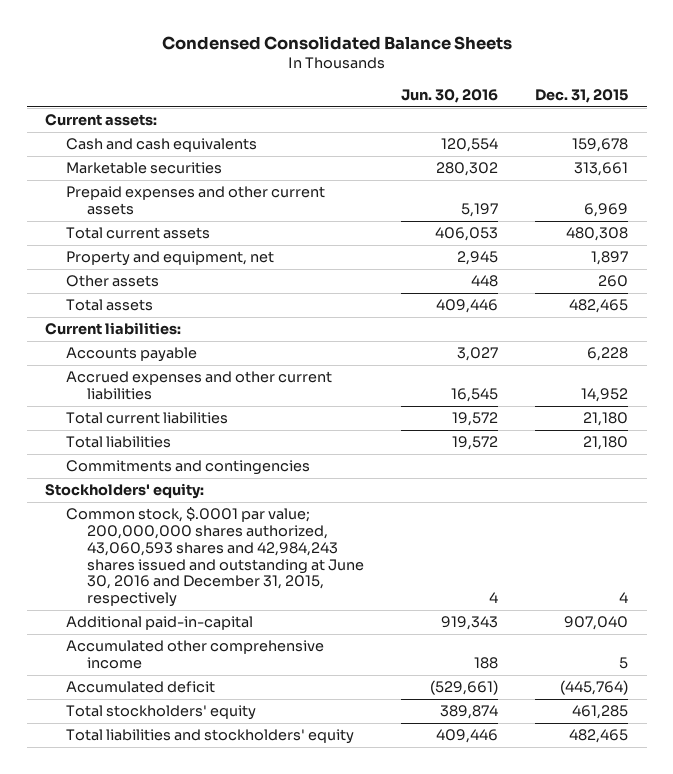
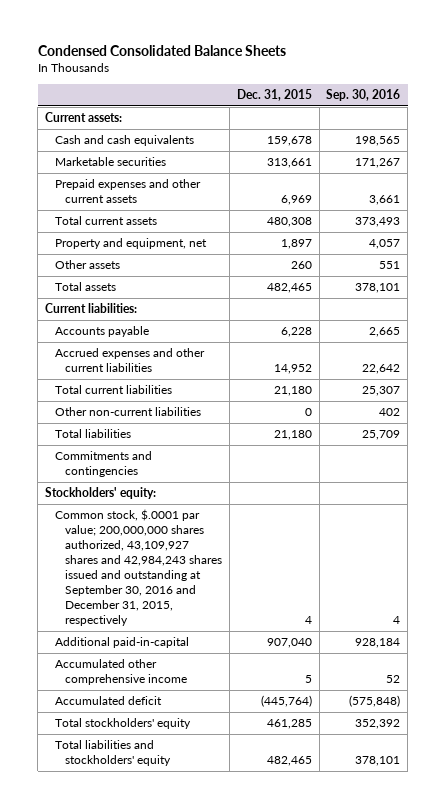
[401,88,499,103] Jun. 30, 2016 -> none
none -> [326,88,401,101] Sep. 30, 2016
none -> [55,407,202,417] Other non-current liabilities
[66,507,365,608] Common stock, $.0001 par value; 200,000,000 shares authorized, 43,060,593 shares and 42,984,243 shares issued and outstanding at June 30, 2016 and December 31, 2015, respectively -> [55,509,223,627] Common stock, $.0001 par value; 200,000,000 shares authorized, 43,109,927 shares and 42,984,243 shares issued and outstanding at September 30, 2016 and December 31, 2015, respectively

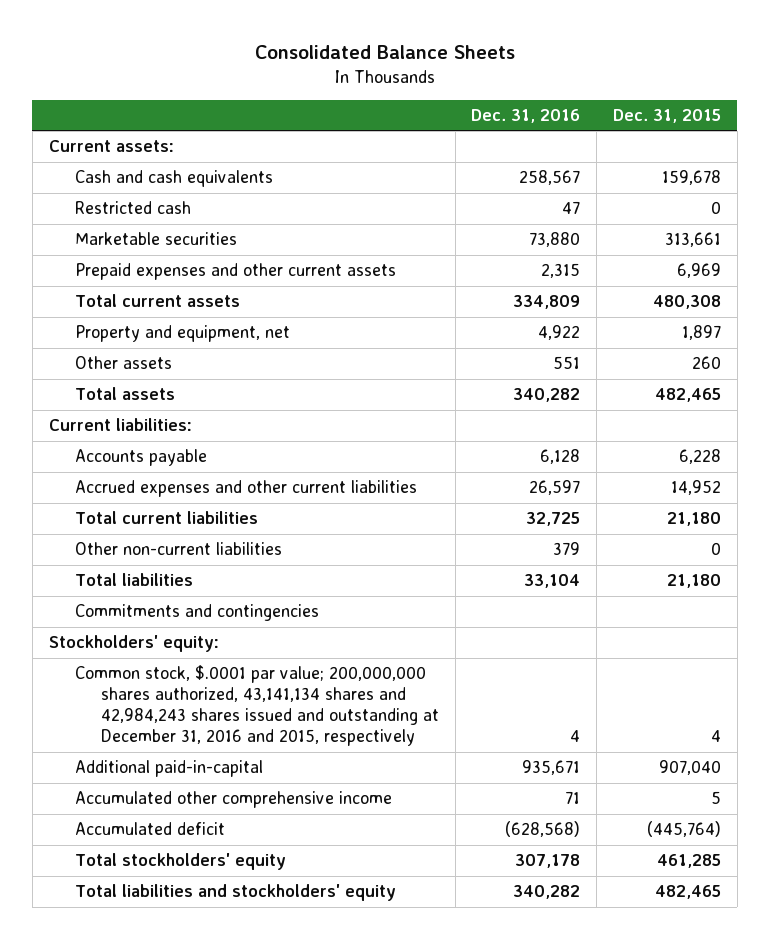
[37,45,286,57] Condensed Consolidated Balance Sheets -> [254,45,515,60] Consolidated Balance Sheets
[326,88,401,101] Sep. 30, 2016 -> none
none -> [471,108,581,123] Dec. 31, 2016
none -> [74,201,191,215] Restricted cash
[55,509,223,627] Common stock, $.0001 par value; 200,000,000 shares authorized, 43,109,927 shares and 42,984,243 shares issued and outstanding at September 30, 2016 and December 31, 2015, respectively -> [74,665,440,747] Common stock, $.0001 par value; 200,000,000 shares authorized, 43,141,134 shares and 42,984,243 shares issued and outstanding at December 31, 2016 and 2015, respectively

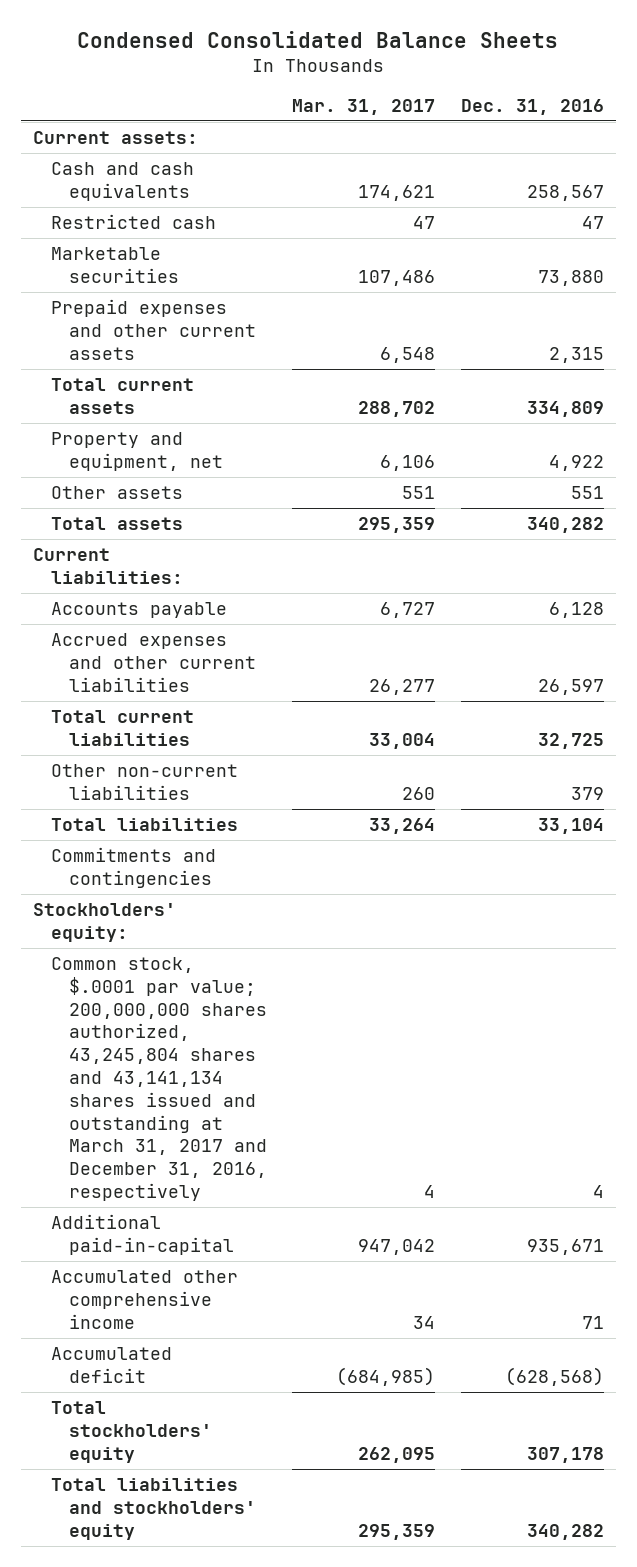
[254,45,515,60] Consolidated Balance Sheets -> [77,31,559,49] Condensed Consolidated Balance Sheets
[612,108,721,123] Dec. 31, 2015 -> none
none -> [292,98,436,115] Mar. 31, 2017
[74,665,440,747] Common stock, $.0001 par value; 200,000,000 shares authorized, 43,141,134 shares and 42,984,243 shares issued and outstanding at December 31, 2016 and 2015, respectively -> [51,956,268,1202] Common stock, $.0001 par value; 200,000,000 shares authorized, 43,245,804 shares and 43,141,134 shares issued and outstanding at March 31, 2017 and December 31, 2016, respectively

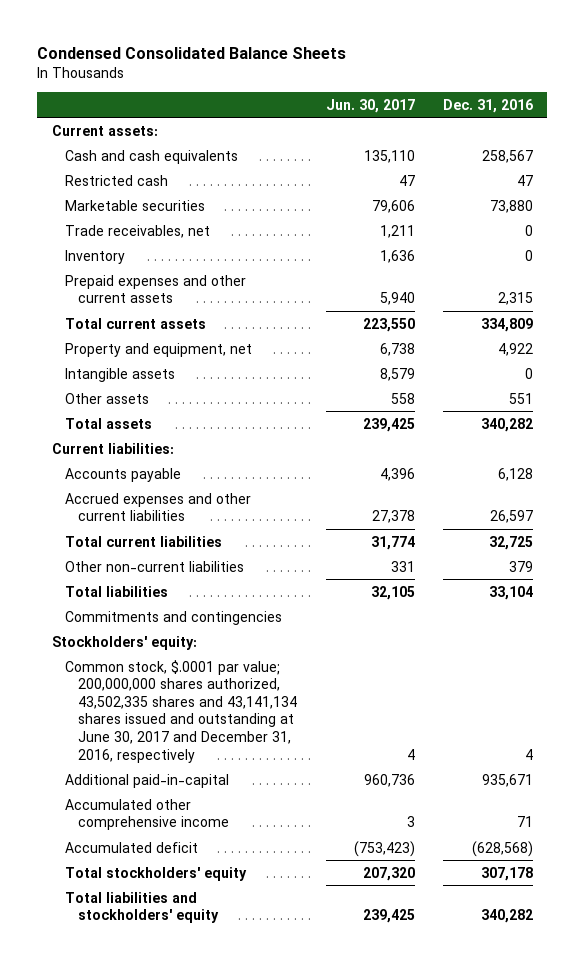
[292,98,436,115] Mar. 31, 2017 -> none
none -> [325,98,415,113] Jun. 30, 2017
none -> [64,224,210,238] Trade receivables, net
none -> [64,249,125,264] Inventory
none -> [64,367,175,382] Intangible assets
[51,956,268,1202] Common stock, $.0001 par value; 200,000,000 shares authorized, 43,245,804 shares and 43,141,134 shares issued and outstanding at March 31, 2017 and December 31, 2016, respectively -> [64,659,298,763] Common stock, $.0001 par value; 200,000,000 shares authorized, 43,502,335 shares and 43,141,134 shares issued and outstanding at June 30, 2017 and December 31, 2016, respectively

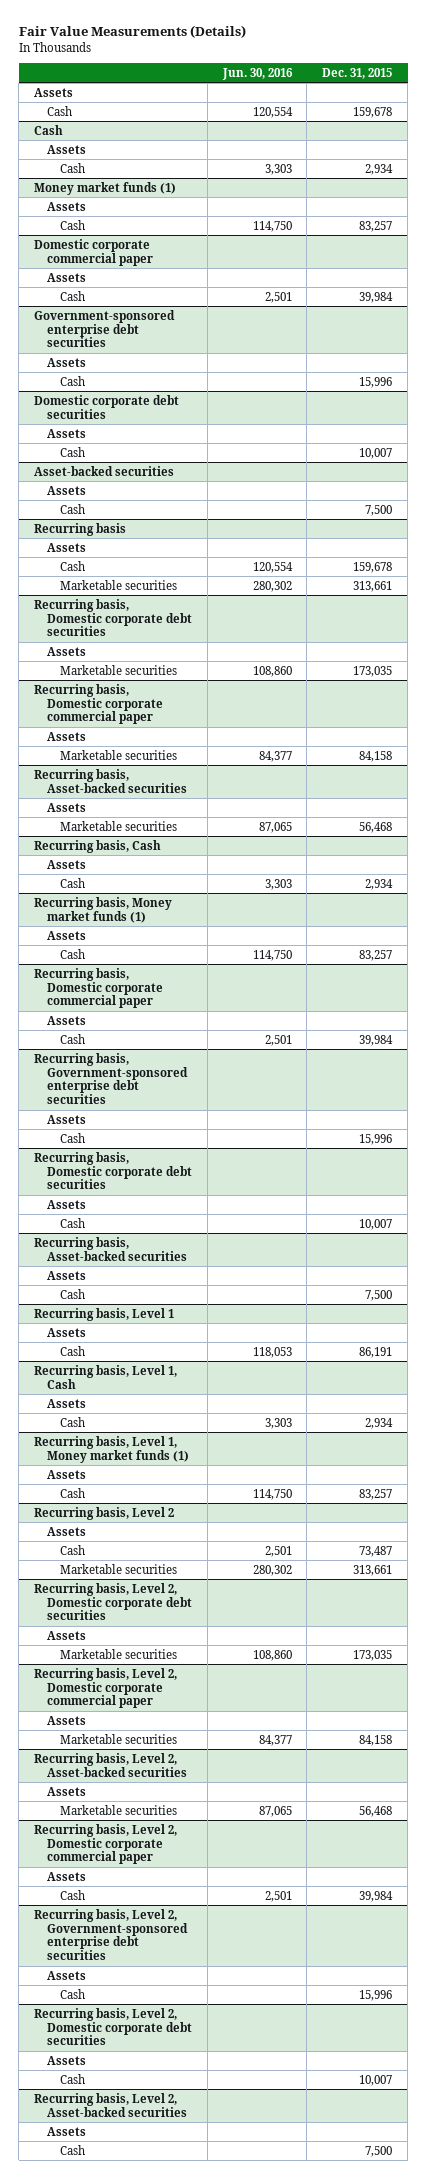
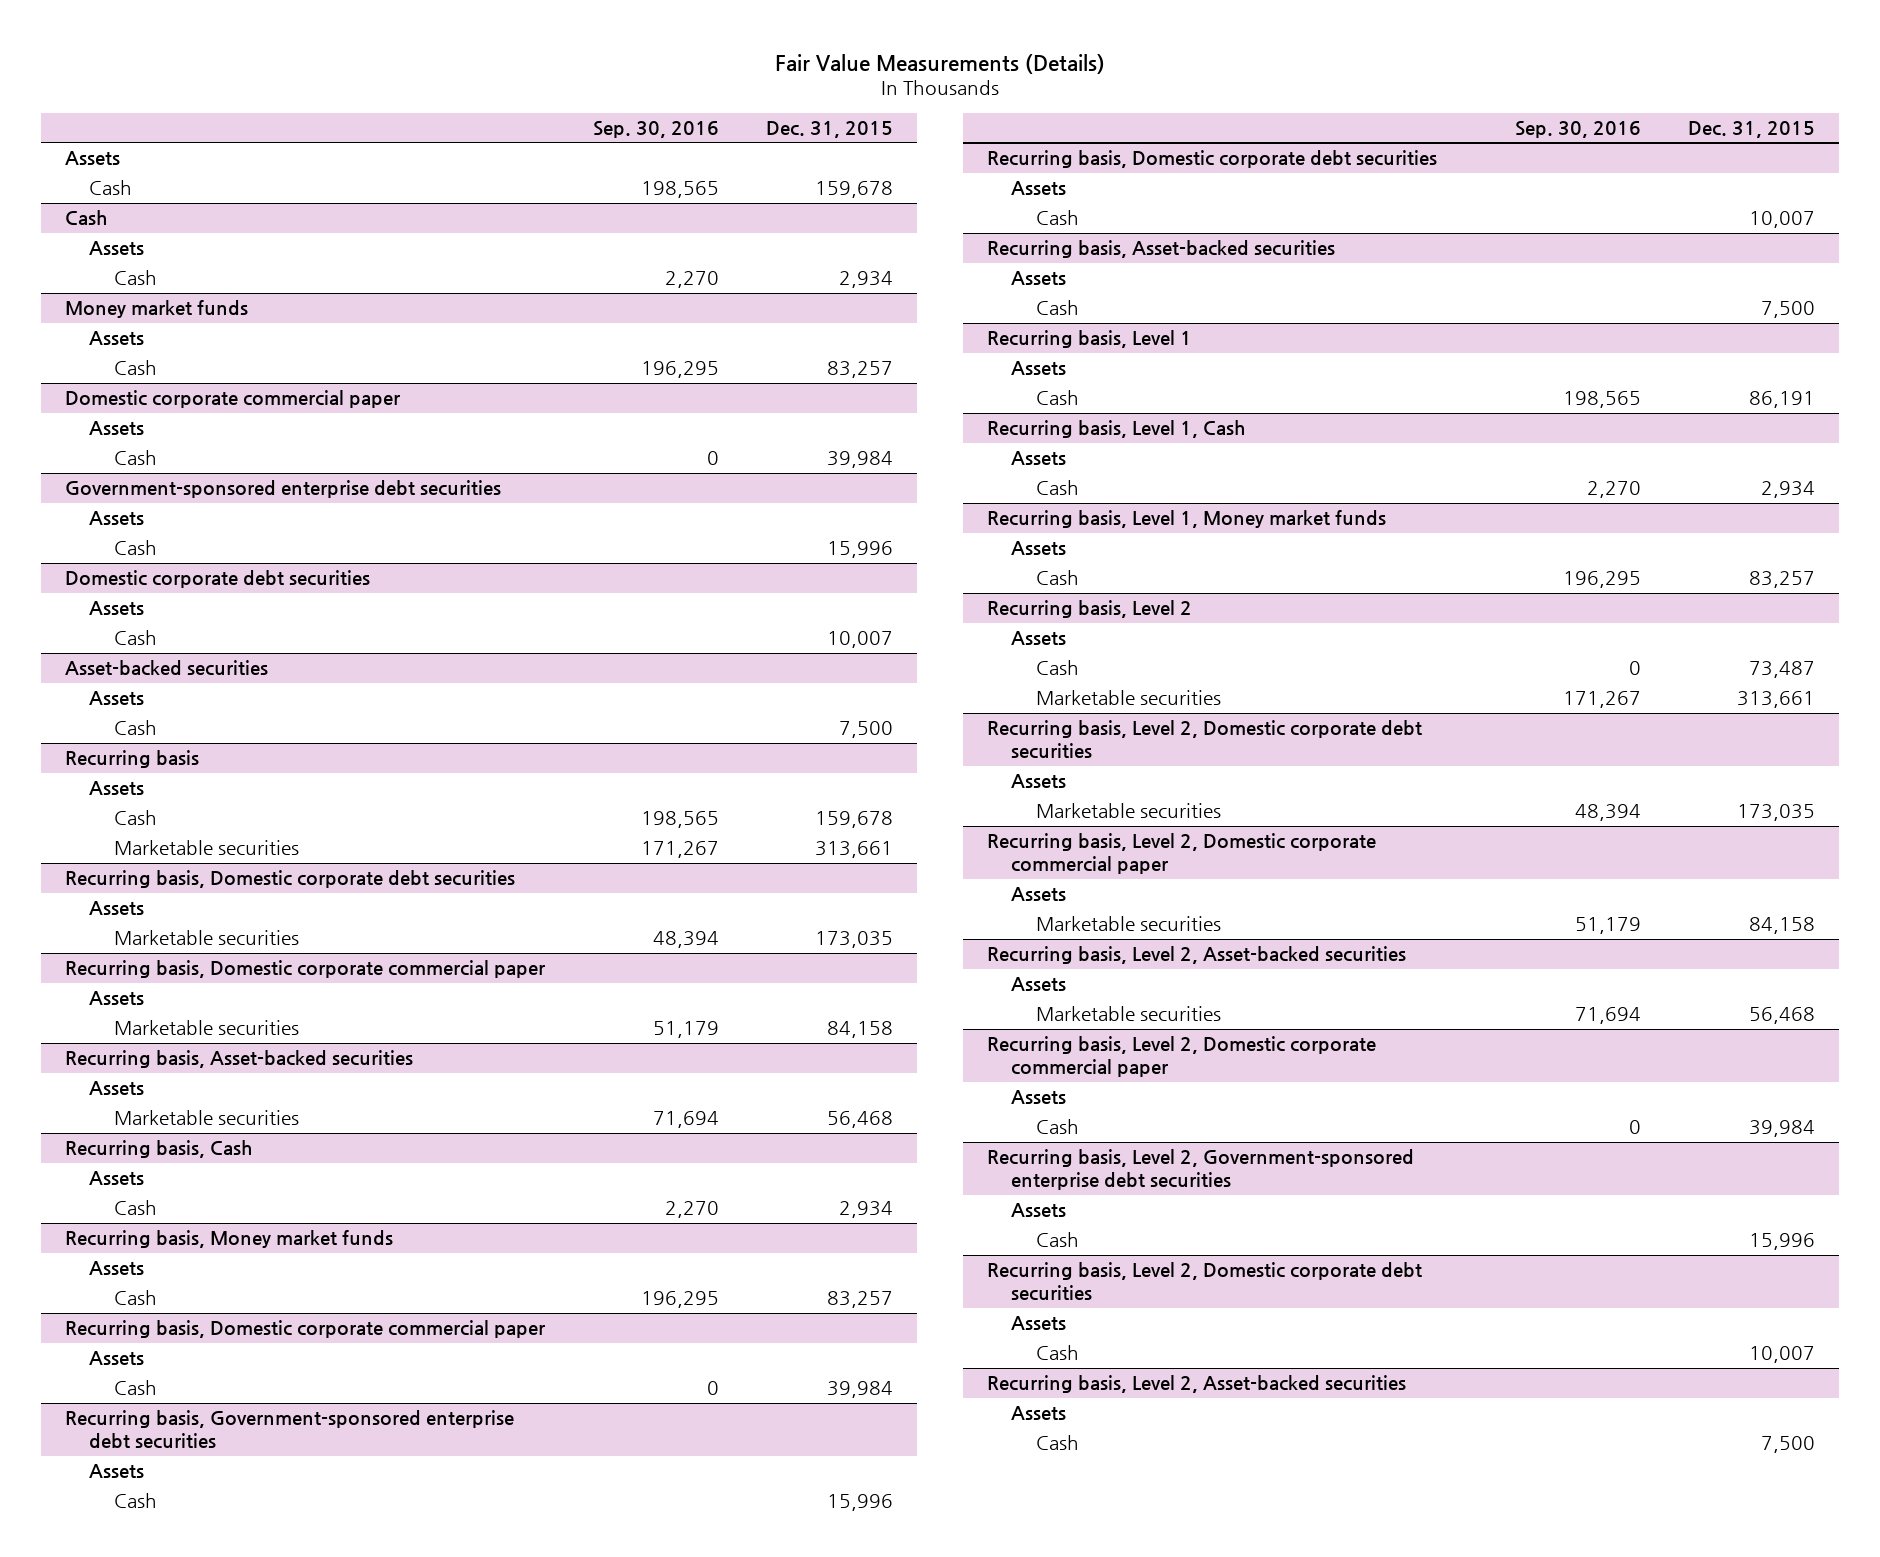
[221,67,293,80] Jun. 30, 2016 -> none
none -> [592,120,719,138] Sep. 30, 2016
[34,181,177,195] Money market funds (1) -> [65,300,249,319] Money market funds
[34,896,173,923] Recurring basis, Money market funds (1) -> [65,1230,394,1249] Recurring basis, Money market funds
[34,1435,189,1463] Recurring basis, Level 1, Money market funds (1) -> [986,510,1386,529] Recurring basis, Level 1, Money market funds

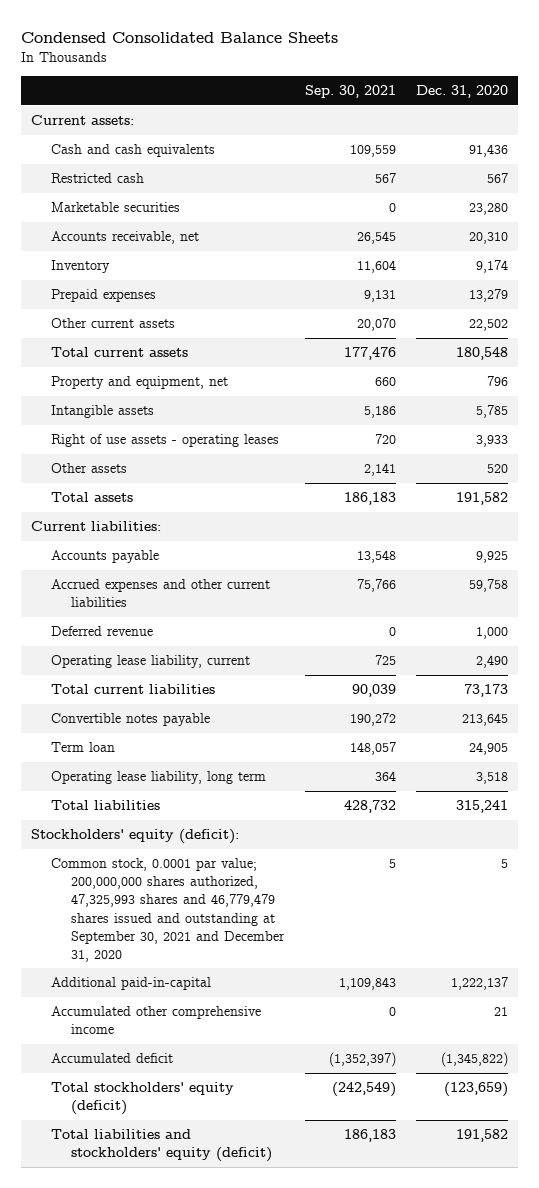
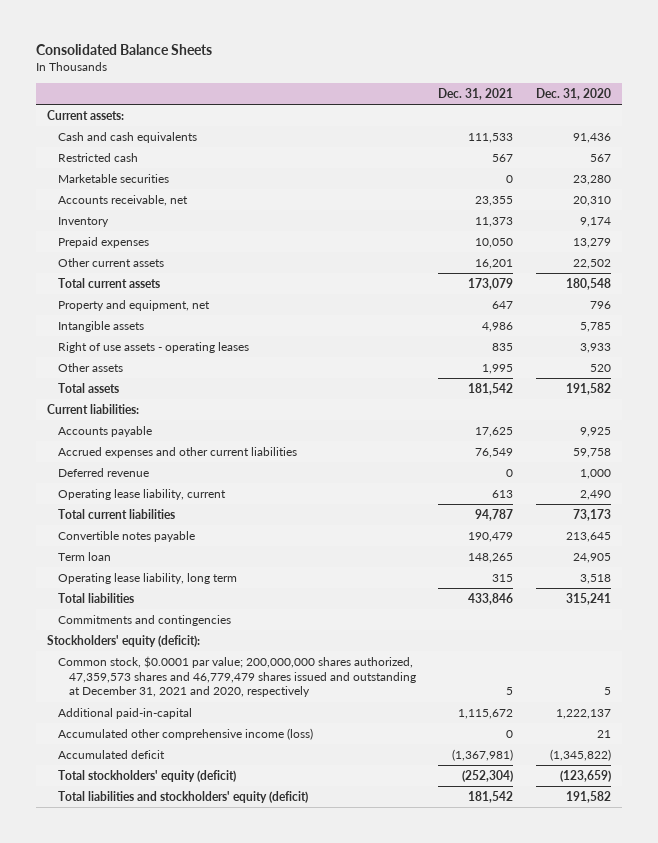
[21,31,339,43] Condensed Consolidated Balance Sheets -> [36,43,213,55] Consolidated Balance Sheets
[304,85,396,99] Sep. 30, 2021 -> none
none -> [438,88,514,101] Dec. 31, 2021
none -> [58,614,232,626] Commitments and contingencies
[51,858,286,962] Common stock, 0.0001 par value; 200,000,000 shares authorized, 47,325,993 shares and 46,779,479 shares issued and outstanding at September 30, 2021 and December 31, 2020 -> [58,655,416,698] Common stock, $0.0001 par value; 200,000,000 shares authorized, 47,359,573 shares and 46,779,479 shares issued and outstanding at December 31, 2021 and 2020, respectively
[51,1006,262,1035] Accumulated other comprehensive income -> [58,727,314,740] Accumulated other comprehensive income (loss)

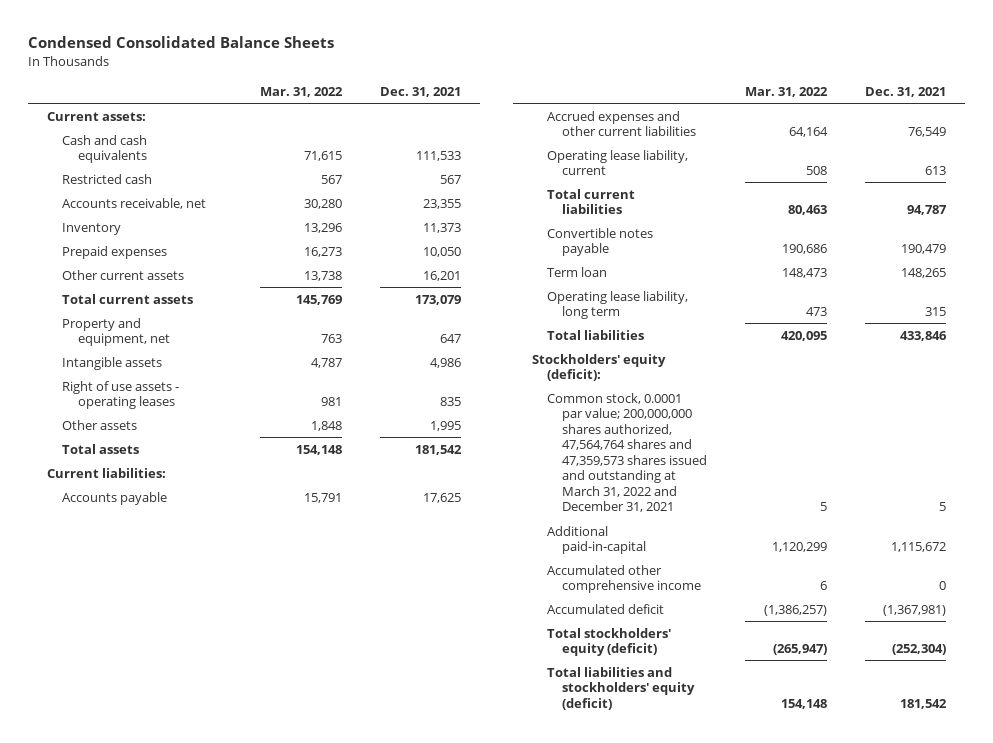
[36,43,213,55] Consolidated Balance Sheets -> [28,36,335,49] Condensed Consolidated Balance Sheets
[535,88,611,101] Dec. 31, 2020 -> none
none -> [260,86,344,97] Mar. 31, 2022
[58,173,170,183] Marketable securities -> none
[58,467,150,477] Deferred revenue -> none
[58,614,232,626] Commitments and contingencies -> none
[58,655,416,698] Common stock, $0.0001 par value; 200,000,000 shares authorized, 47,359,573 shares and 46,779,479 shares issued and outstanding at December 31, 2021 and 2020, respectively -> [546,392,708,513] Common stock, 0.0001 par value; 200,000,000 shares authorized, 47,564,764 shares and 47,359,573 shares issued and outstanding at March 31, 2022 and December 31, 2021
[58,727,314,740] Accumulated other comprehensive income (loss) -> [546,564,702,594] Accumulated other comprehensive income

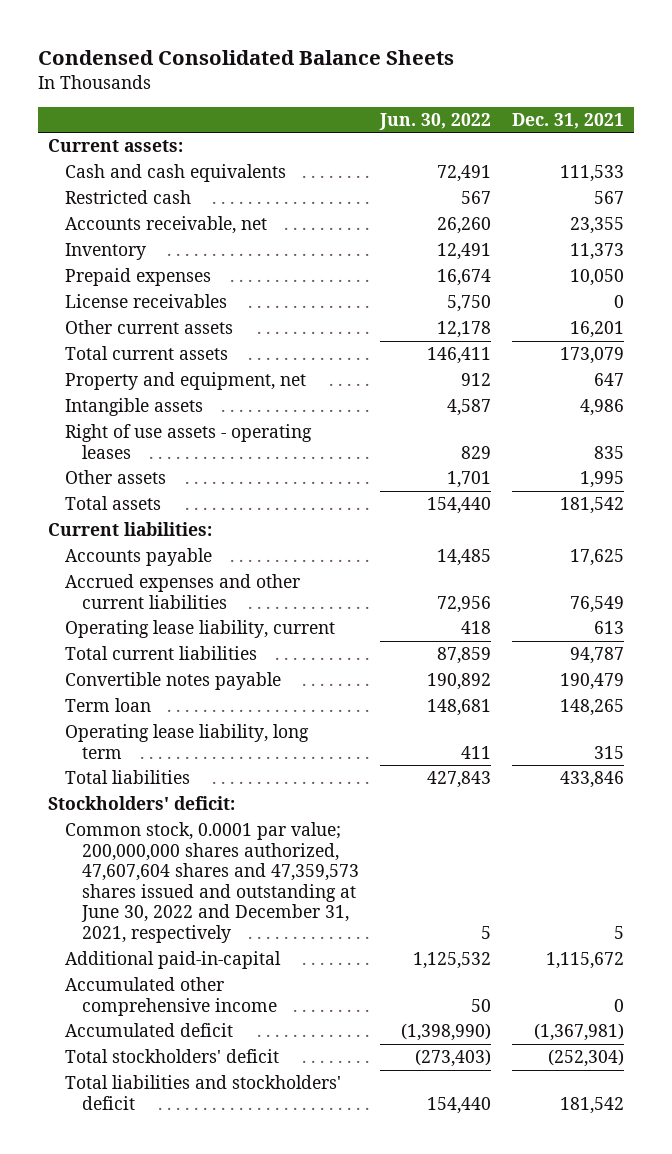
[260,86,344,97] Mar. 31, 2022 -> none
none -> [378,112,491,130] Jun. 30, 2022
none -> [65,294,228,309] License receivables
[531,353,666,382] Stockholders' equity (deficit): -> [48,796,236,811] Stockholders' deficit:
[546,392,708,513] Common stock, 0.0001 par value; 200,000,000 shares authorized, 47,564,764 shares and 47,359,573 shares issued and outstanding at March 31, 2022 and December 31, 2021 -> [65,822,359,944] Common stock, 0.0001 par value; 200,000,000 shares authorized, 47,607,604 shares and 47,359,573 shares issued and outstanding at June 30, 2022 and December 31, 2021, respectively
[546,627,671,657] Total stockholders' equity (deficit) -> [65,1049,280,1064] Total stockholders' deficit
[546,666,696,710] Total liabilities and stockholders' equity (deficit) -> [65,1075,342,1110] Total liabilities and stockholders' deficit

